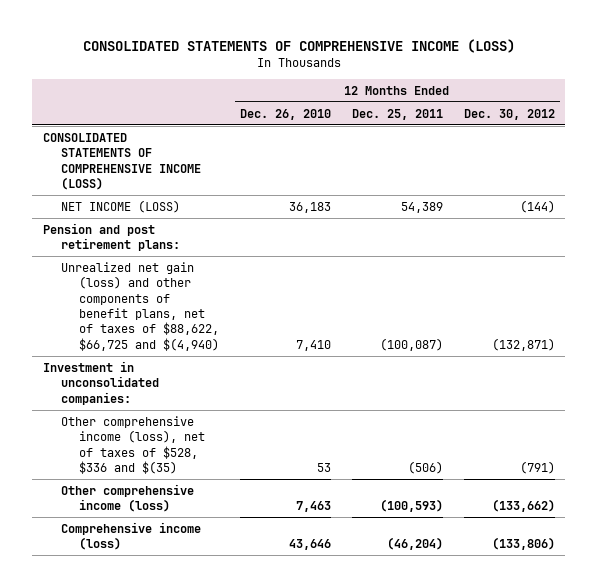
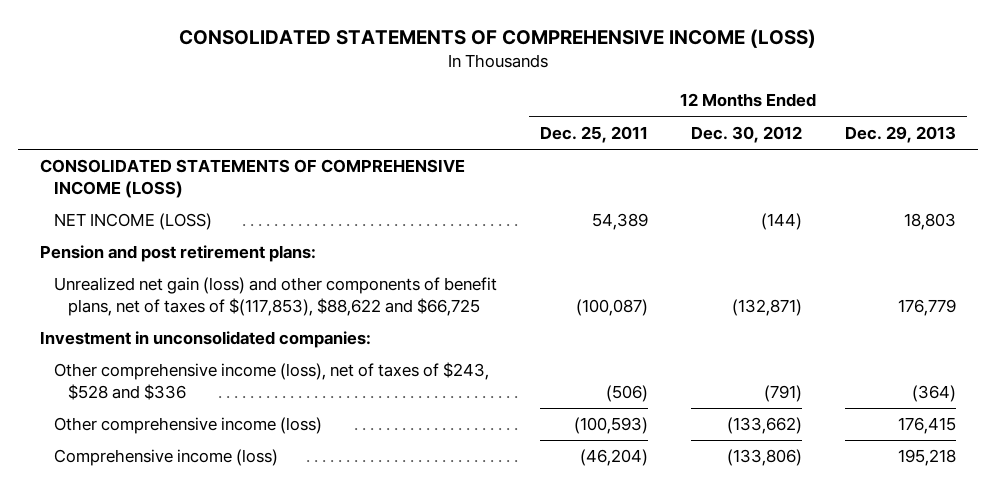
[240,108,332,120] Dec. 26, 2010 -> none
none -> [845,125,957,143] Dec. 29, 2013
[60,261,220,351] Unrealized net gain (loss) and other components of benefit plans, net of taxes of $88,622, $66,725 and $(4,940) -> [53,277,497,316] Unrealized net gain (loss) and other components of benefit plans, net of taxes of $(117,853), $88,622 and $66,725
[60,415,206,475] Other comprehensive income (loss), net of taxes of $528, $336 and $(35) -> [53,362,489,400] Other comprehensive income (loss), net of taxes of $243, $528 and $336

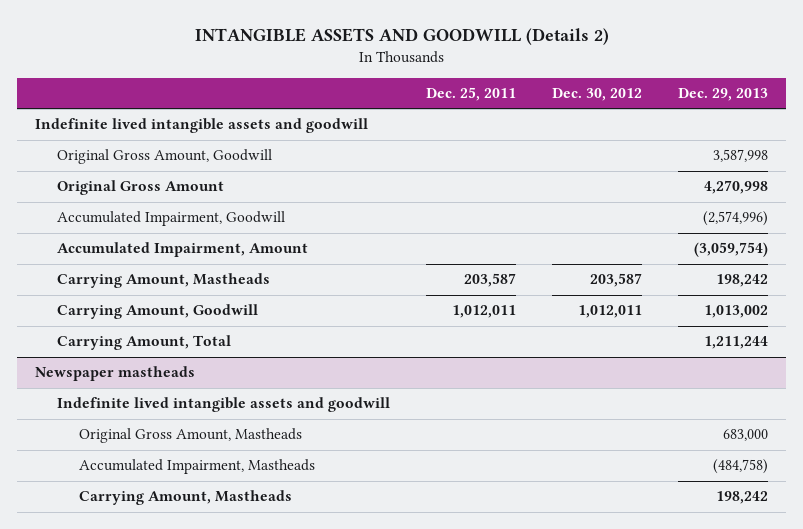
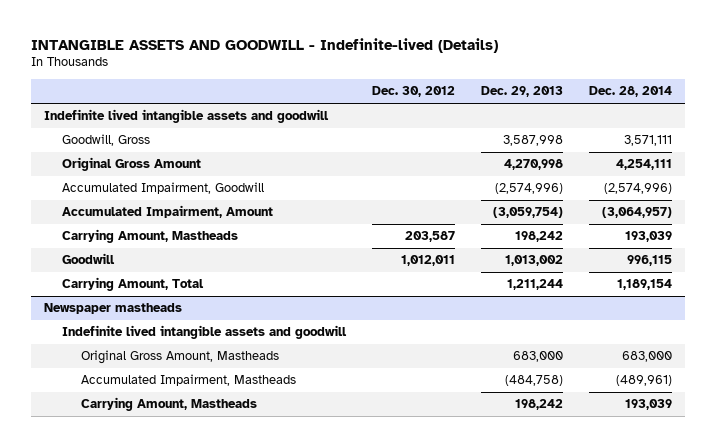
[194,28,609,46] INTANGIBLE ASSETS AND GOODWILL (Details 2) -> [30,37,498,53] INTANGIBLE ASSETS AND GOODWILL - Indefinite-lived (Details)
[426,87,517,102] Dec. 25, 2011 -> none
none -> [589,86,673,98] Dec. 28, 2014
[57,149,273,165] Original Gross Amount, Goodwill -> [62,134,151,147] Goodwill, Gross
[57,304,259,320] Carrying Amount, Goodwill -> [62,253,116,265] Goodwill

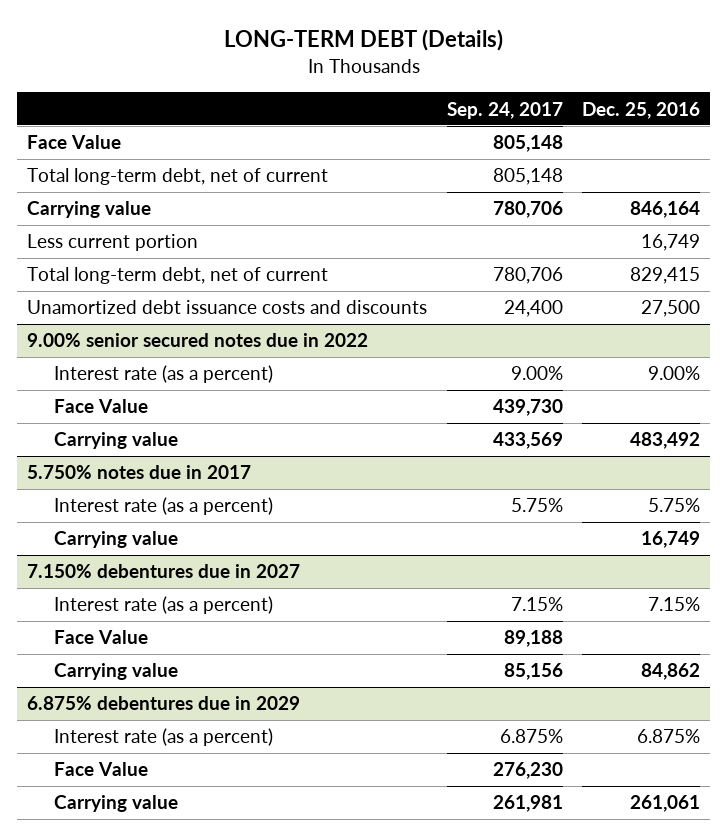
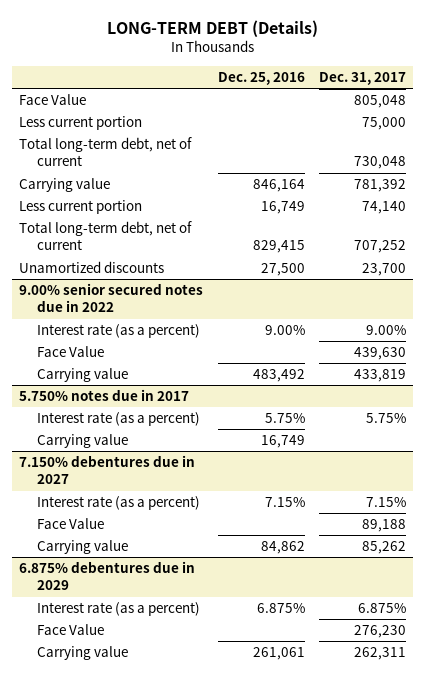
[446,101,563,119] Sep. 24, 2017 -> none
none -> [319,72,407,86] Dec. 31, 2017
none -> [19,116,143,131] Less current portion
[27,300,428,315] Unamortized debt issuance costs and discounts -> [19,261,165,274] Unamortized discounts

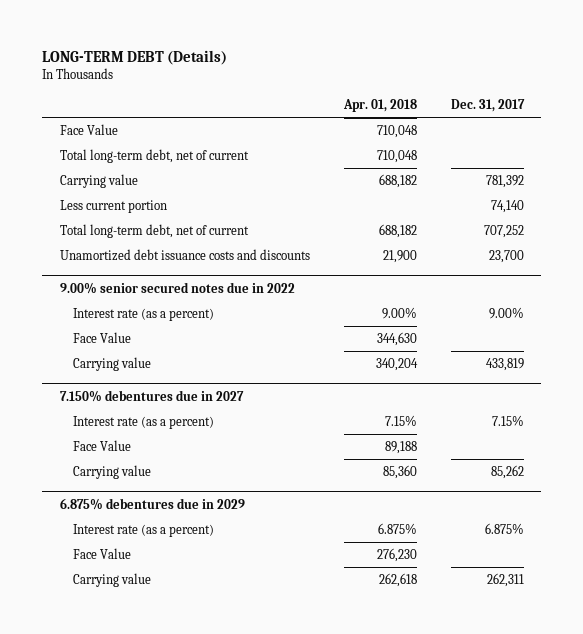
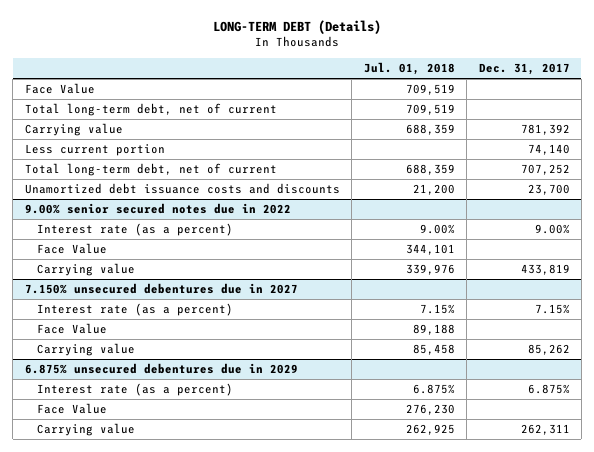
[342,98,417,112] Apr. 01, 2018 -> none
none -> [363,61,455,75] Jul. 01, 2018
[59,389,244,402] 7.150% debentures due in 2027 -> [24,283,298,295] 7.150% unsecured debentures due in 2027
[59,497,245,510] 6.875% debentures due in 2029 -> [24,363,298,375] 6.875% unsecured debentures due in 2029

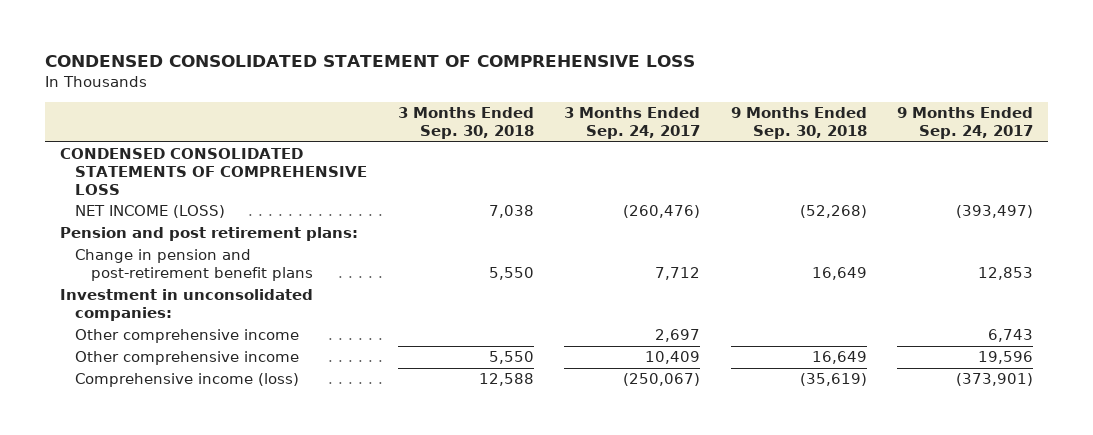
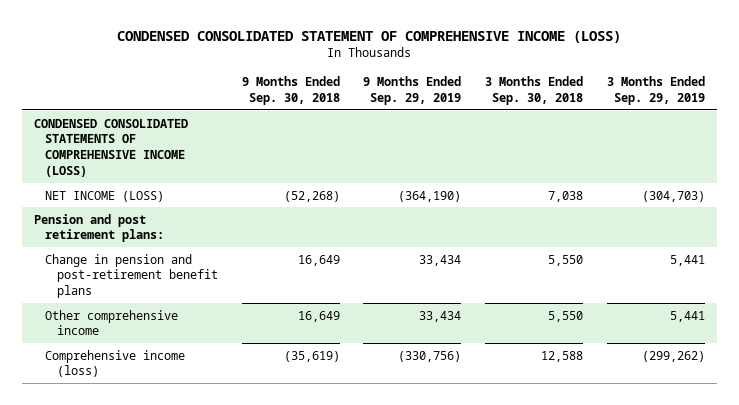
[44,55,695,68] CONDENSED CONSOLIDATED STATEMENT OF COMPREHENSIVE LOSS -> [117,30,622,43] CONDENSED CONSOLIDATED STATEMENT OF COMPREHENSIVE INCOME (LOSS)
[564,107,701,140] 3 Months Ended Sep. 24, 2017 -> none
[896,107,1033,140] 9 Months Ended Sep. 24, 2017 -> none
none -> [363,76,462,105] 9 Months Ended Sep. 29, 2019
none -> [606,76,705,105] 3 Months Ended Sep. 29, 2019
[59,148,368,195] CONDENSED CONSOLIDATED STATEMENTS OF COMPREHENSIVE LOSS -> [33,118,188,177] CONDENSED CONSOLIDATED STATEMENTS OF COMPREHENSIVE INCOME (LOSS)
[59,289,313,322] Investment in unconsolidated companies: -> none
[75,329,300,344] Other comprehensive income -> none

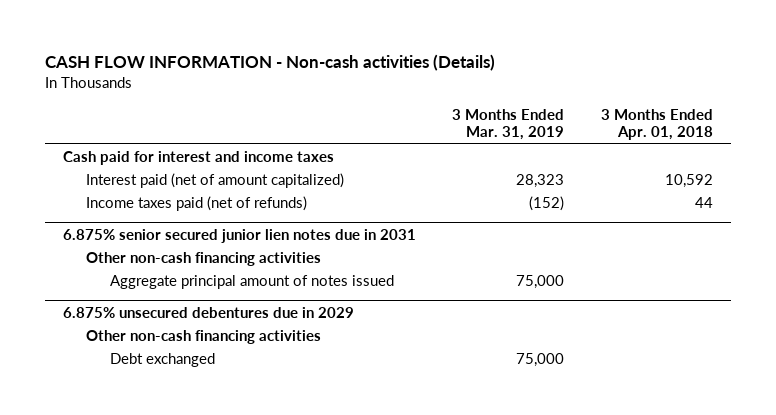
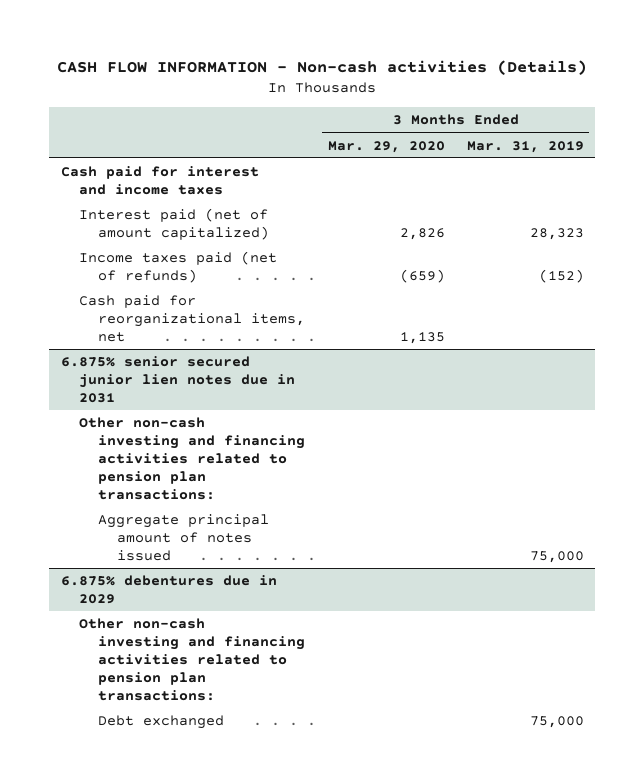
[600,108,713,141] 3 Months Ended Apr. 01, 2018 -> none
none -> [327,140,445,153] Mar. 29, 2020
none -> [79,295,306,342] Cash paid for reorganizational items, net
[86,251,322,266] Other non-cash financing activities -> [79,417,306,500] Other non-cash investing and financing activities related to pension plan transactions:
[62,306,354,318] 6.875% unsecured debentures due in 2029 -> [60,575,277,604] 6.875% debentures due in 2029
[86,329,322,344] Other non-cash financing activities -> [79,618,306,701] Other non-cash investing and financing activities related to pension plan transactions:

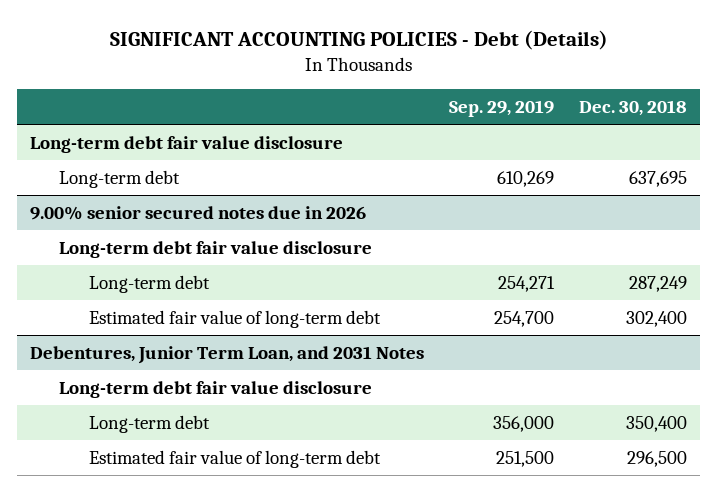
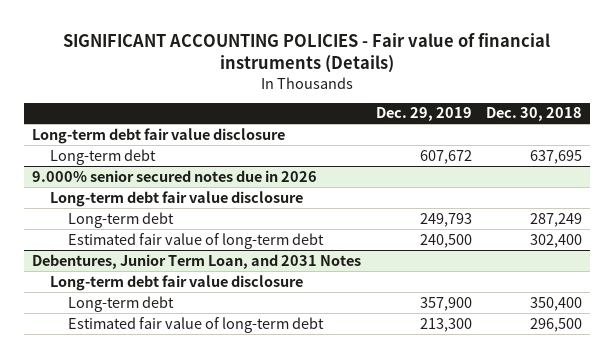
[109,30,608,51] SIGNIFICANT ACCOUNTING POLICIES - Debt (Details) -> [63,32,551,74] SIGNIFICANT ACCOUNTING POLICIES - Fair value of financial instruments (Details)
[449,100,555,118] Sep. 29, 2019 -> none
none -> [375,107,472,122] Dec. 29, 2019
[29,205,366,220] 9.00% senior secured notes due in 2026 -> [31,169,317,182] 9.000% senior secured notes due in 2026

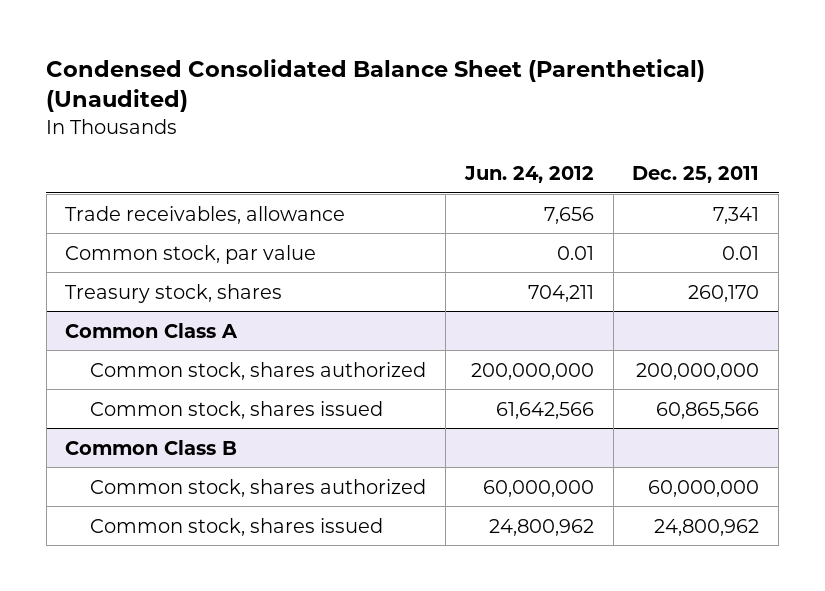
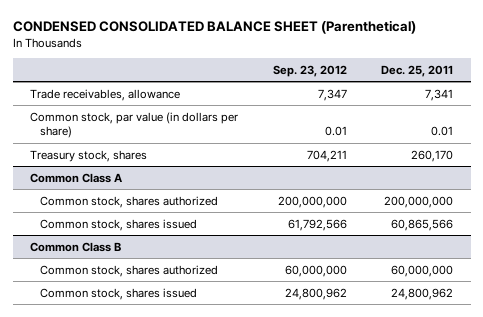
[46,58,706,113] Condensed Consolidated Balance Sheet (Parenthetical) (Unaudited) -> [12,19,416,34] CONDENSED CONSOLIDATED BALANCE SHEET (Parenthetical)
[463,166,594,184] Jun. 24, 2012 -> none
none -> [272,64,347,77] Sep. 23, 2012
[65,244,317,264] Common stock, par value -> [30,111,239,139] Common stock, par value (in dollars per share)

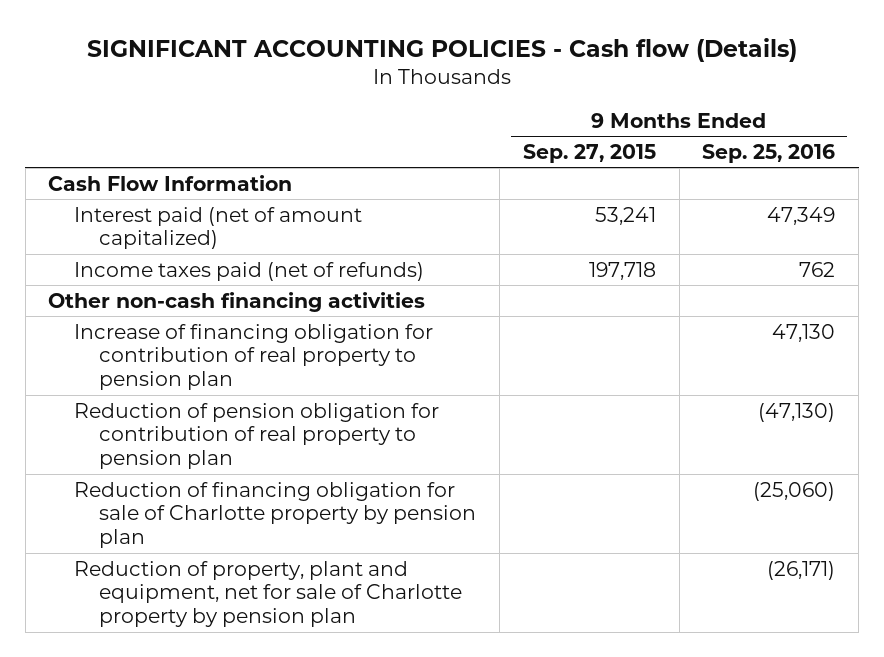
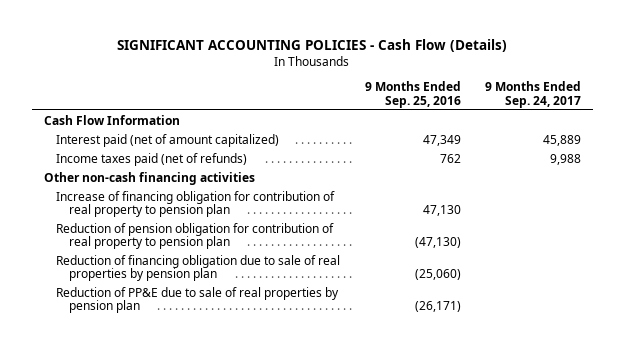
[86,37,797,62] SIGNIFICANT ACCOUNTING POLICIES - Cash flow (Details) -> [117,38,508,52] SIGNIFICANT ACCOUNTING POLICIES - Cash Flow (Details)
[522,143,656,163] Sep. 27, 2015 -> none
none -> [484,81,581,108] 9 Months Ended Sep. 24, 2017
[73,481,477,549] Reduction of financing obligation for sale of Charlotte property by pension plan -> [56,254,341,282] Reduction of financing obligation due to sale of real properties by pension plan
[73,560,463,628] Reduction of property, plant and equipment, net for sale of Charlotte property by pension plan -> [56,286,340,314] Reduction of PP&E due to sale of real properties by pension plan

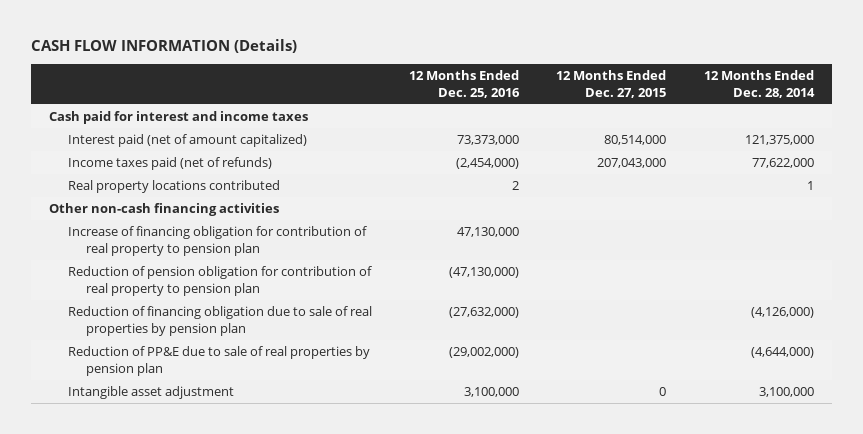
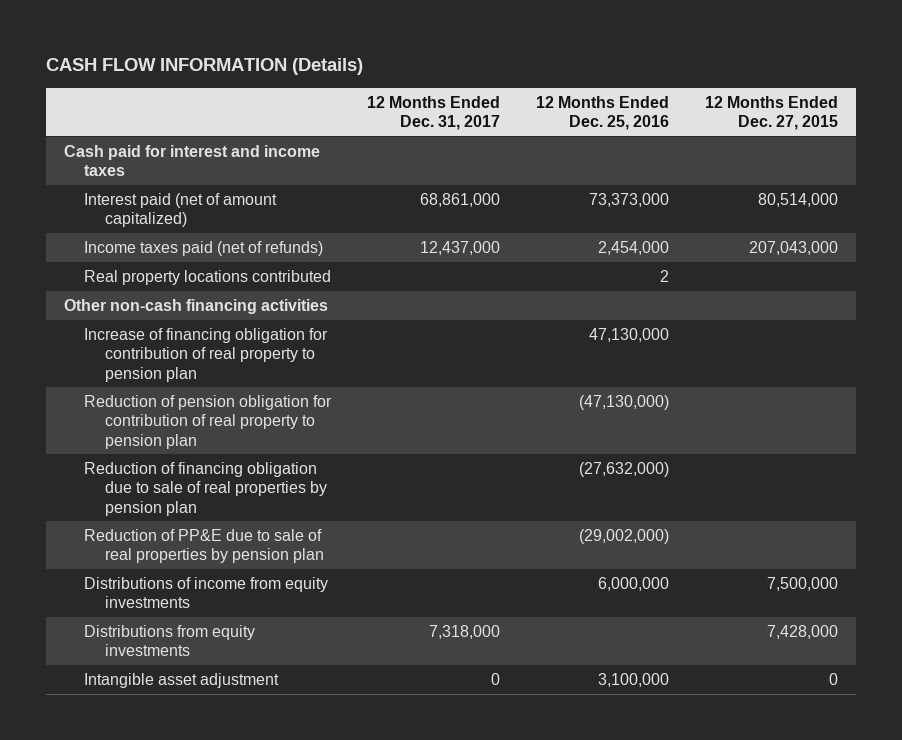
[703,70,815,98] 12 Months Ended Dec. 28, 2014 -> none
none -> [367,95,501,130] 12 Months Ended Dec. 31, 2017
[456,158,520,170] (2,454,000) -> [598,241,670,256] 2,454,000
none -> [84,577,329,609] Distributions of income from equity investments
none -> [84,625,256,657] Distributions from equity investments

